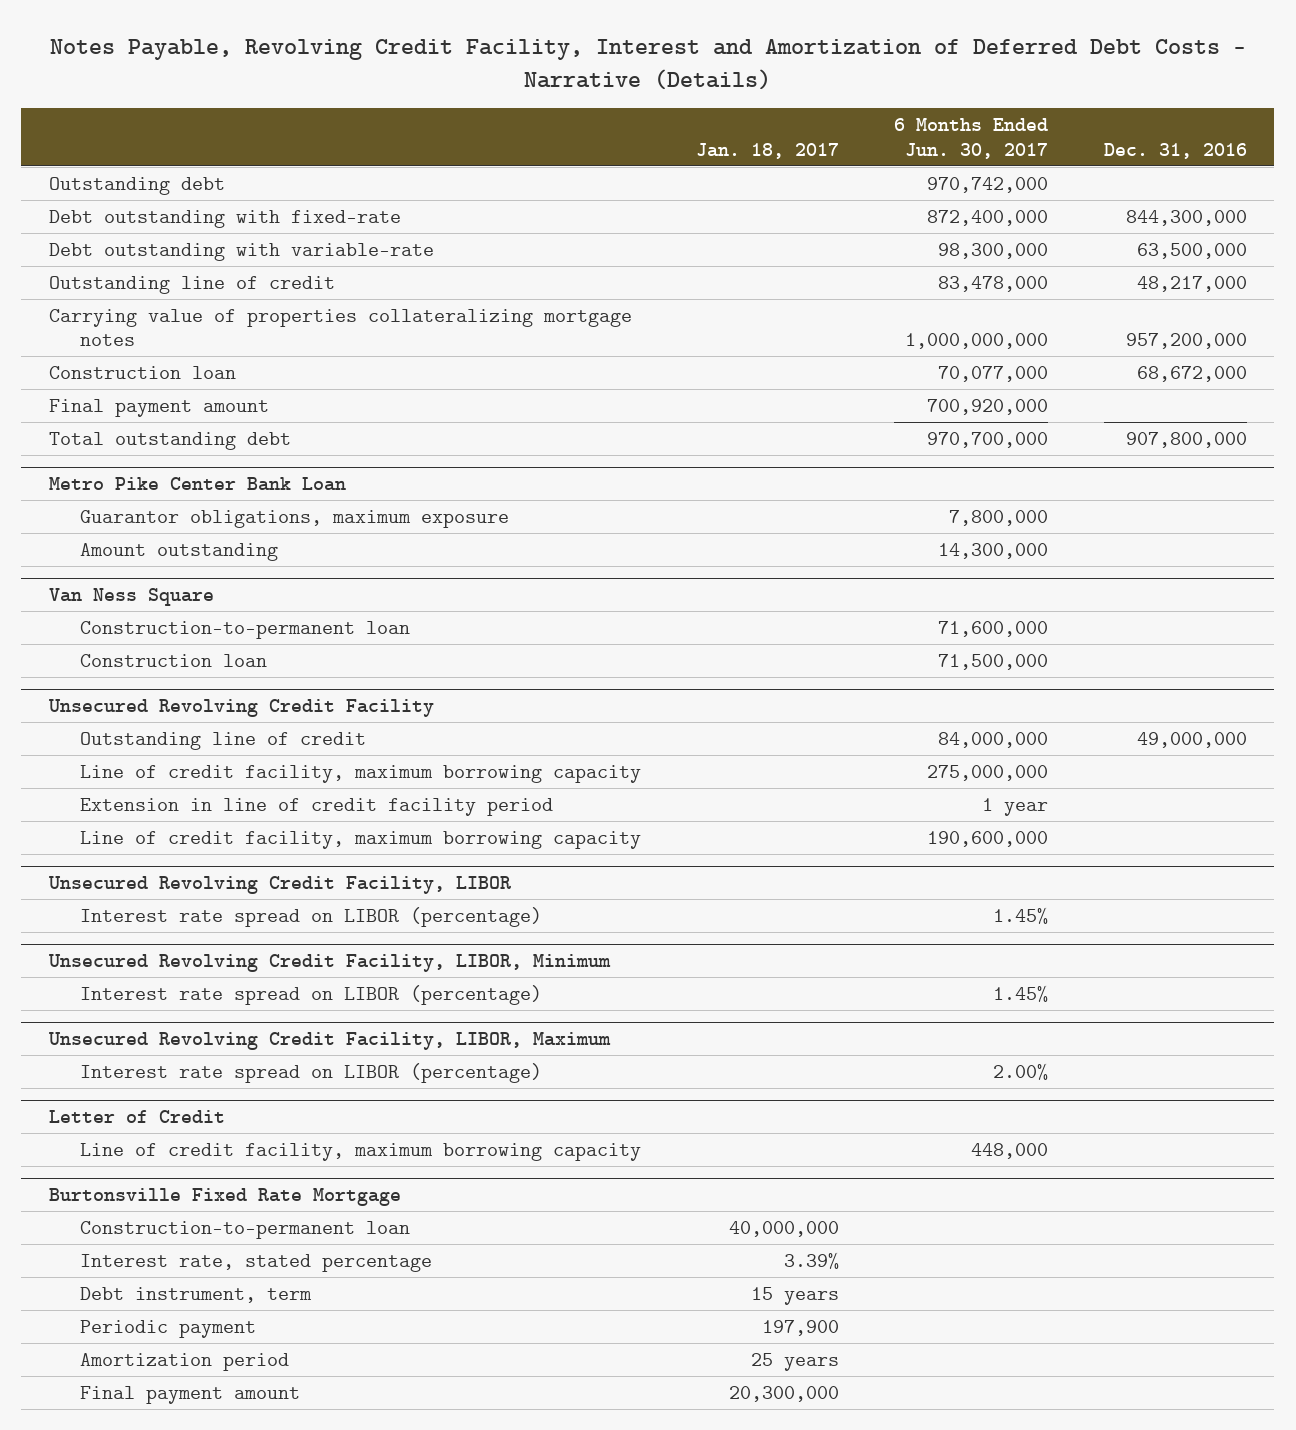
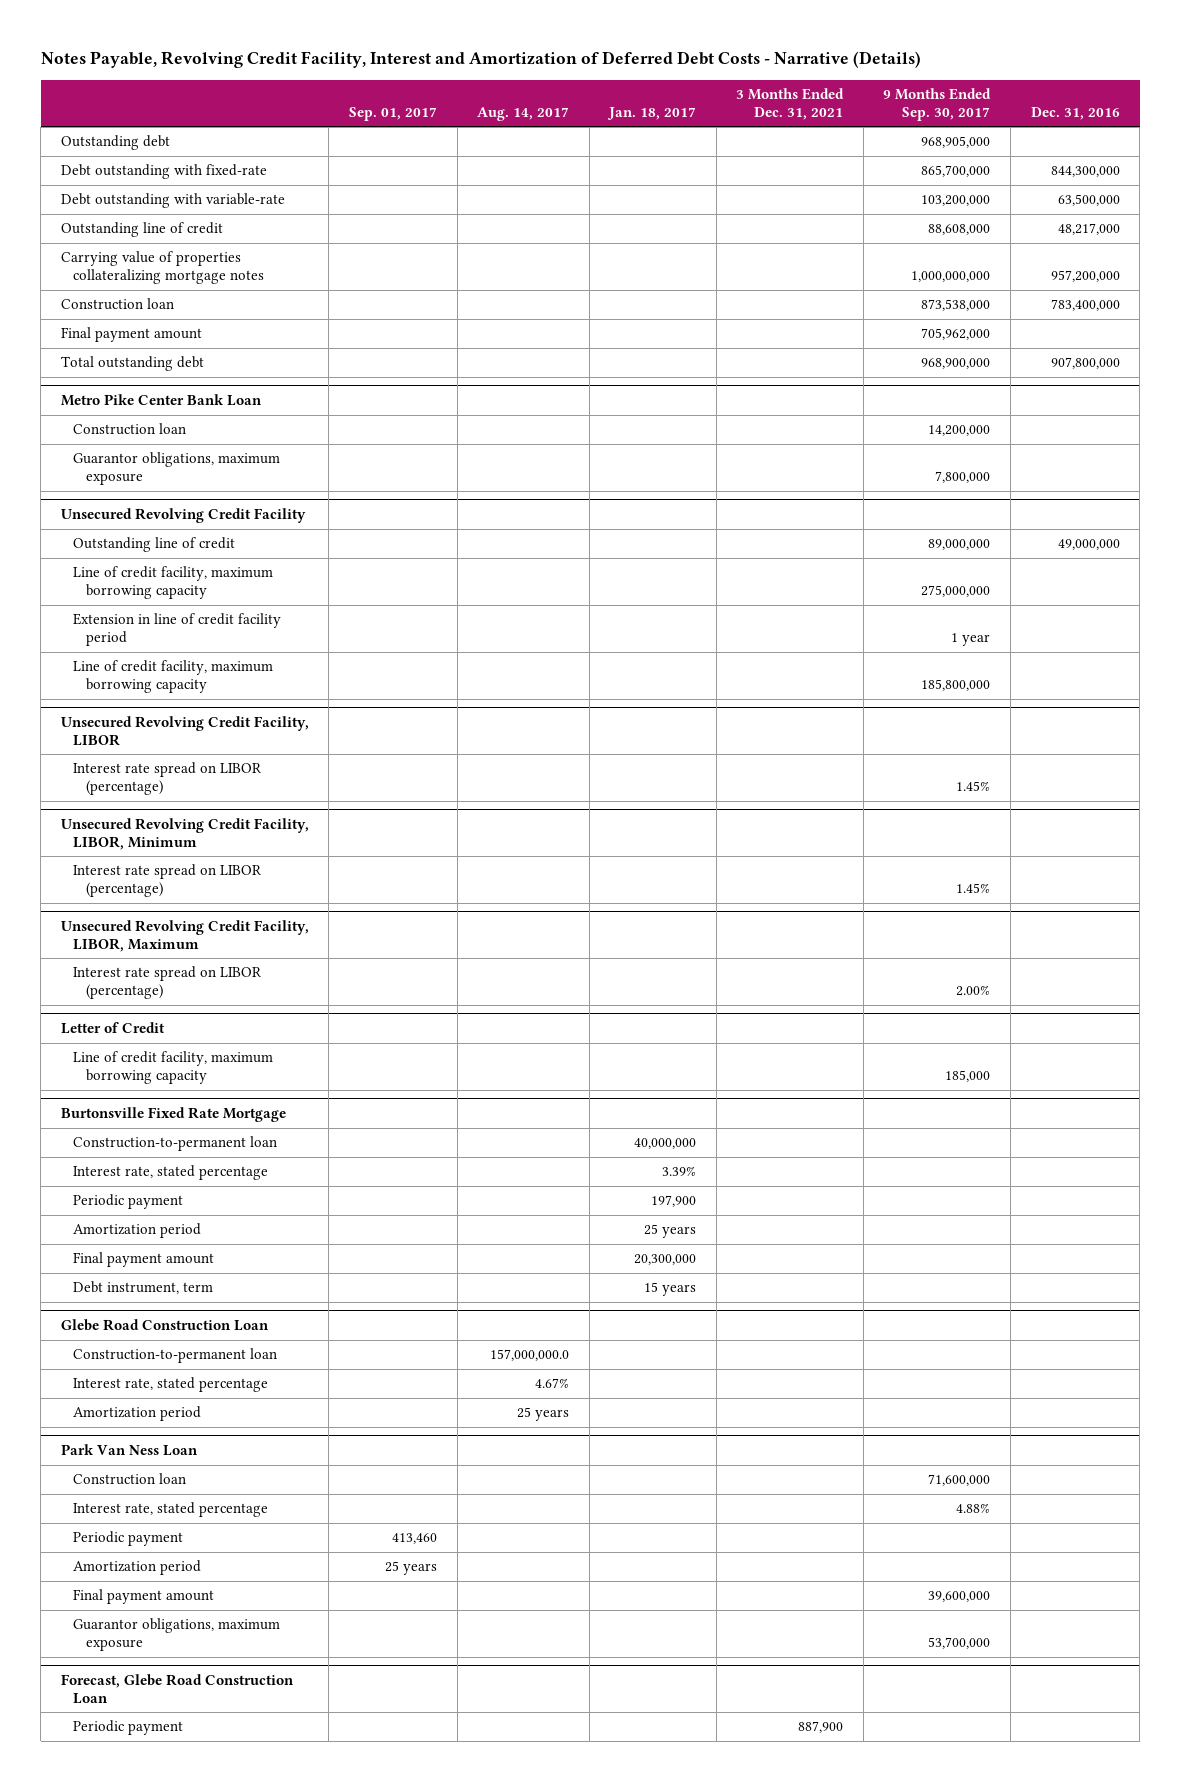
[894,118,1049,159] 6 Months Ended Jun. 30, 2017 -> none
none -> [348,106,437,121] Sep. 01, 2017
none -> [477,106,570,121] Aug. 14, 2017
none -> [736,87,845,120] 3 Months Ended Dec. 31, 2021
none -> [883,87,992,121] 9 Months Ended Sep. 30, 2017
[1136,365,1247,382] 68,672,000 -> [1050,299,1120,312] 783,400,000
none -> [73,423,187,436] Construction loan
[79,542,278,561] Amount outstanding -> none
[49,588,215,607] Van Ness Square -> none
[79,620,410,639] Construction-to-permanent loan -> none
[79,653,267,667] Construction loan -> none
[79,1286,312,1303] Debt instrument, term -> [73,1281,214,1295] Debt instrument, term
none -> [60,1319,269,1332] Glebe Road Construction Loan
none -> [73,1348,278,1364] Construction-to-permanent loan
none -> [73,1377,269,1393] Interest rate, stated percentage
none -> [73,1406,202,1422] Amortization period
none -> [60,1444,198,1457] Park Van Ness Loan
none -> [73,1473,187,1486] Construction loan
none -> [73,1502,269,1518] Interest rate, stated percentage
none -> [73,1531,184,1547] Periodic payment
none -> [73,1560,202,1576] Amortization period
none -> [73,1589,215,1605] Final payment amount
none -> [73,1618,281,1652] Guarantor obligations, maximum exposure
none -> [60,1674,294,1704] Forecast, Glebe Road Construction Loan
none -> [73,1720,184,1736] Periodic payment

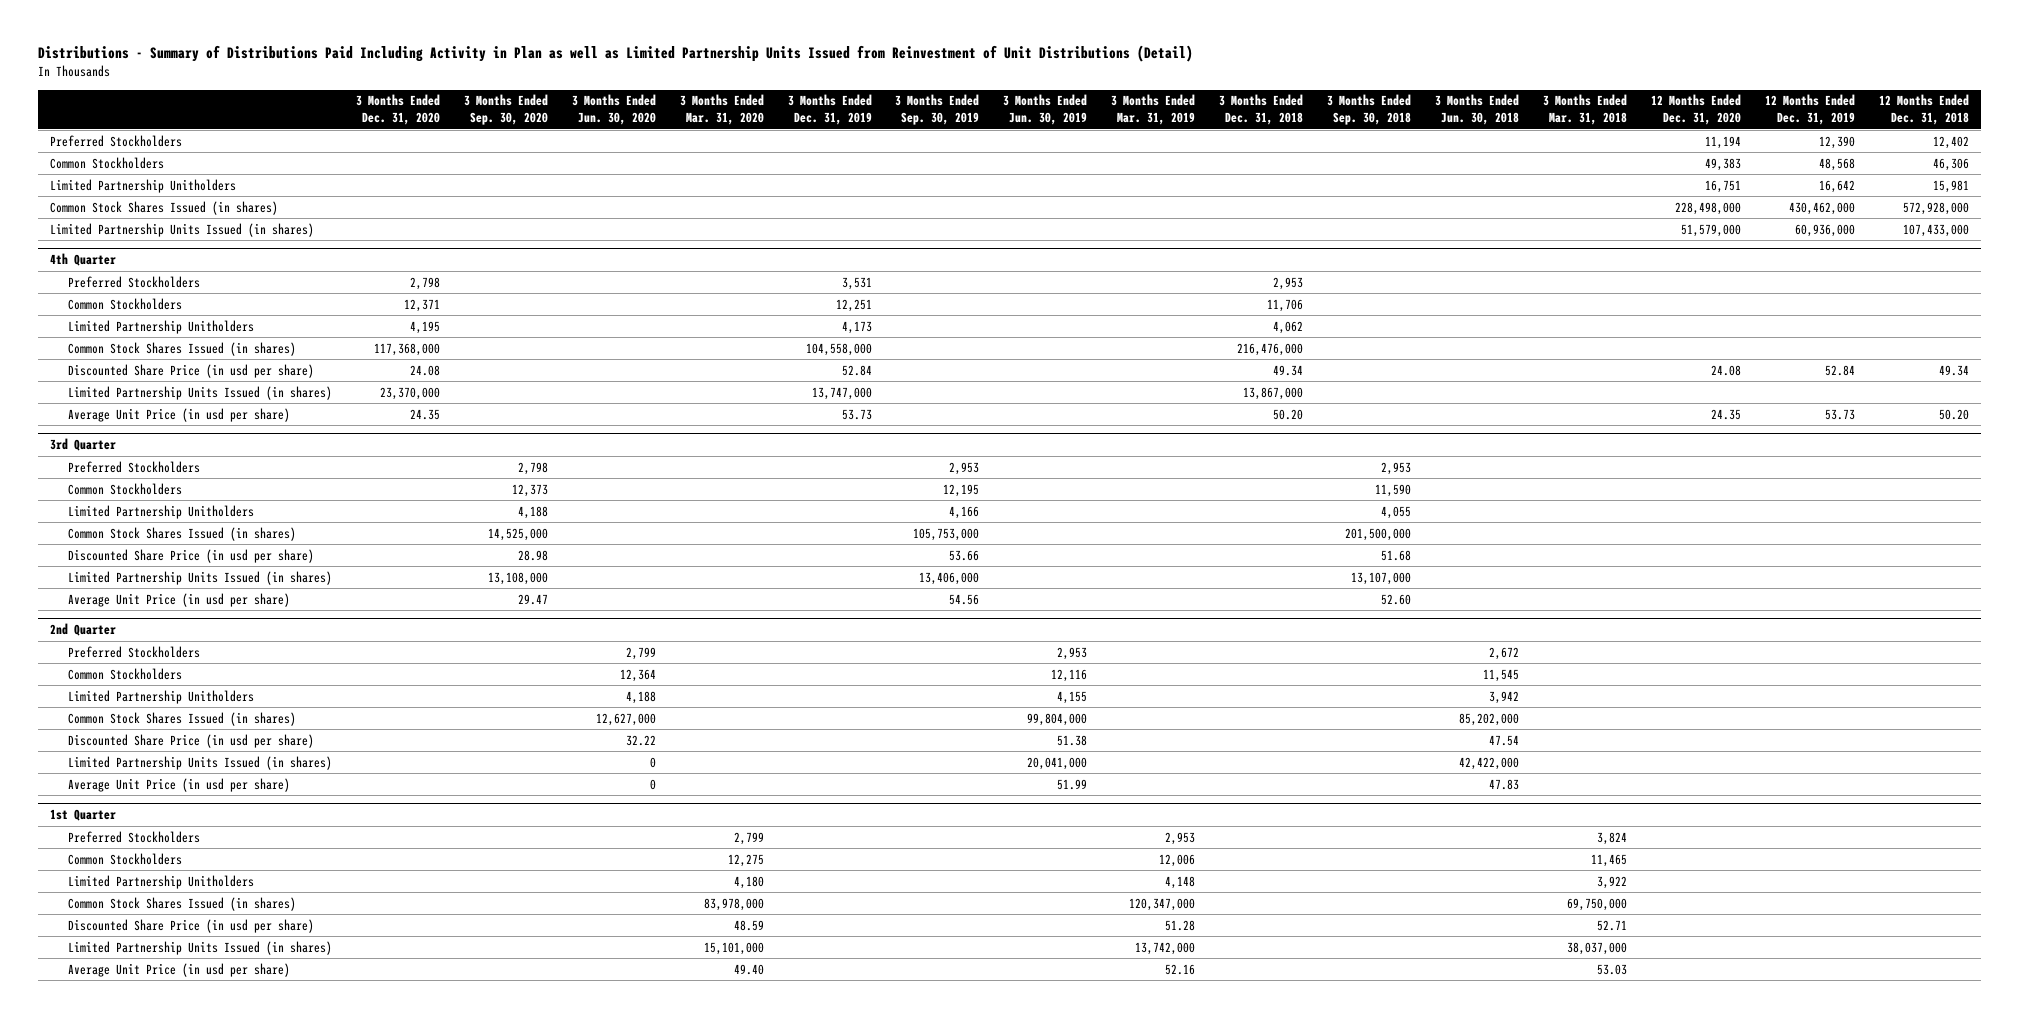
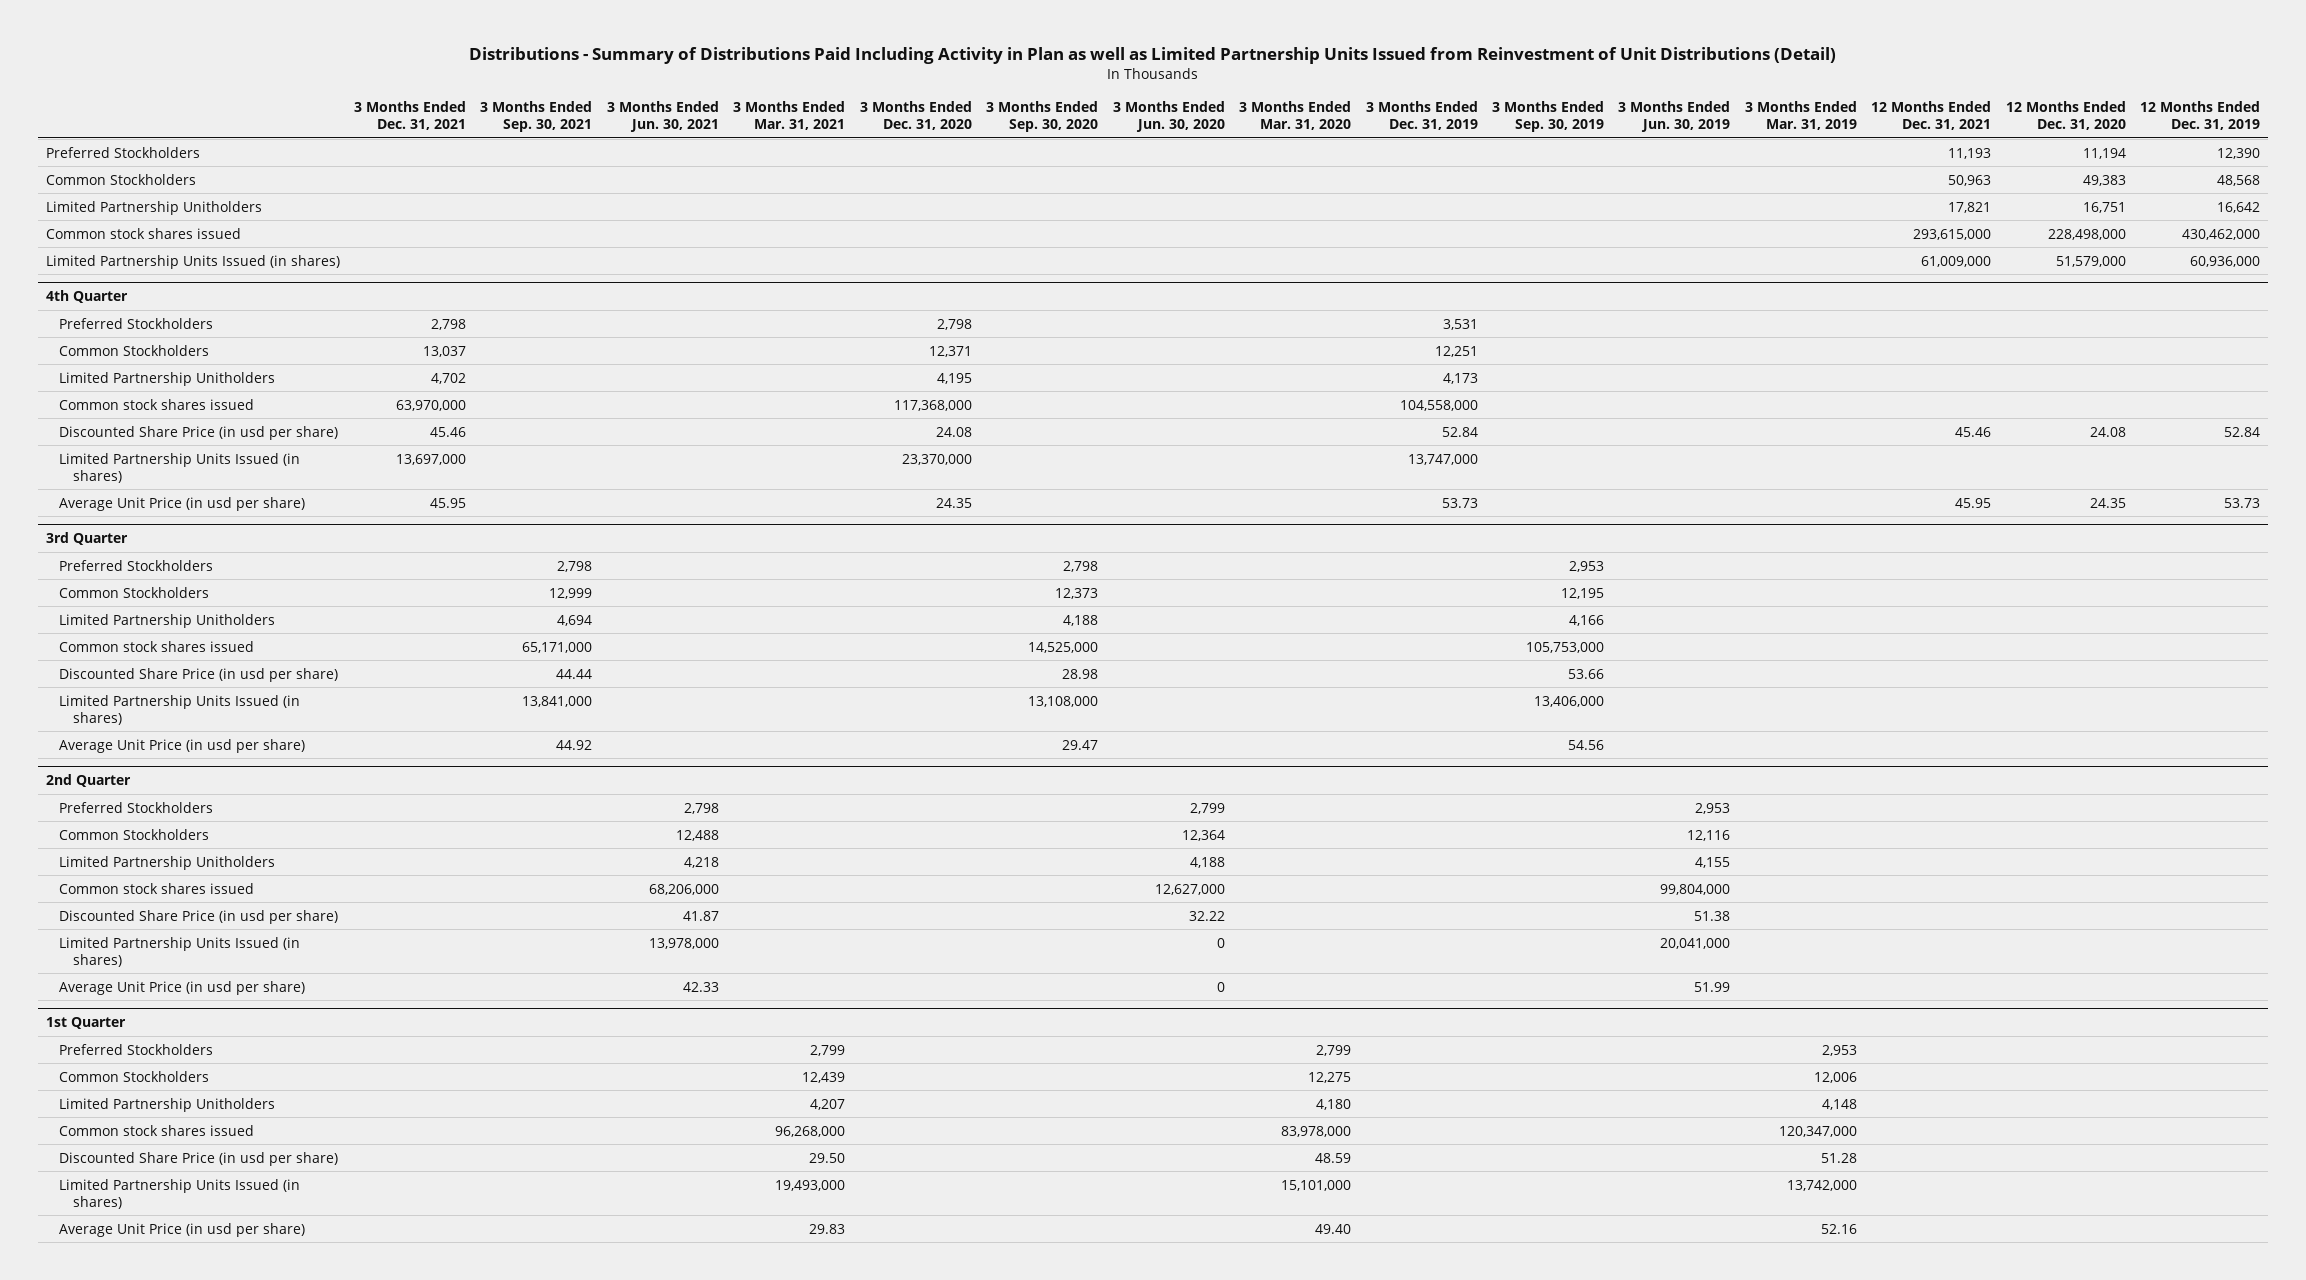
[1219,94,1304,126] 3 Months Ended Dec. 31, 2018 -> none
[1327,94,1412,126] 3 Months Ended Sep. 30, 2018 -> none
[1435,94,1520,126] 3 Months Ended Jun. 30, 2018 -> none
[1542,94,1627,126] 3 Months Ended Mar. 31, 2018 -> none
[1878,94,1969,126] 12 Months Ended Dec. 31, 2018 -> none
none -> [353,101,466,131] 3 Months Ended Dec. 31, 2021
none -> [480,101,593,133] 3 Months Ended Sep. 30, 2021
none -> [606,101,719,133] 3 Months Ended Jun. 30, 2021
none -> [733,101,846,131] 3 Months Ended Mar. 31, 2021
none -> [1871,101,1992,131] 12 Months Ended Dec. 31, 2021
[49,200,278,215] Common Stock Shares Issued (in shares) -> [45,227,241,239] Common stock shares issued
[68,341,297,356] Common Stock Shares Issued (in shares) -> [59,398,255,410] Common stock shares issued
[68,526,297,541] Common Stock Shares Issued (in shares) -> [59,640,255,652] Common stock shares issued
[68,711,297,726] Common Stock Shares Issued (in shares) -> [59,882,255,894] Common stock shares issued
[68,896,297,911] Common Stock Shares Issued (in shares) -> [59,1124,255,1136] Common stock shares issued

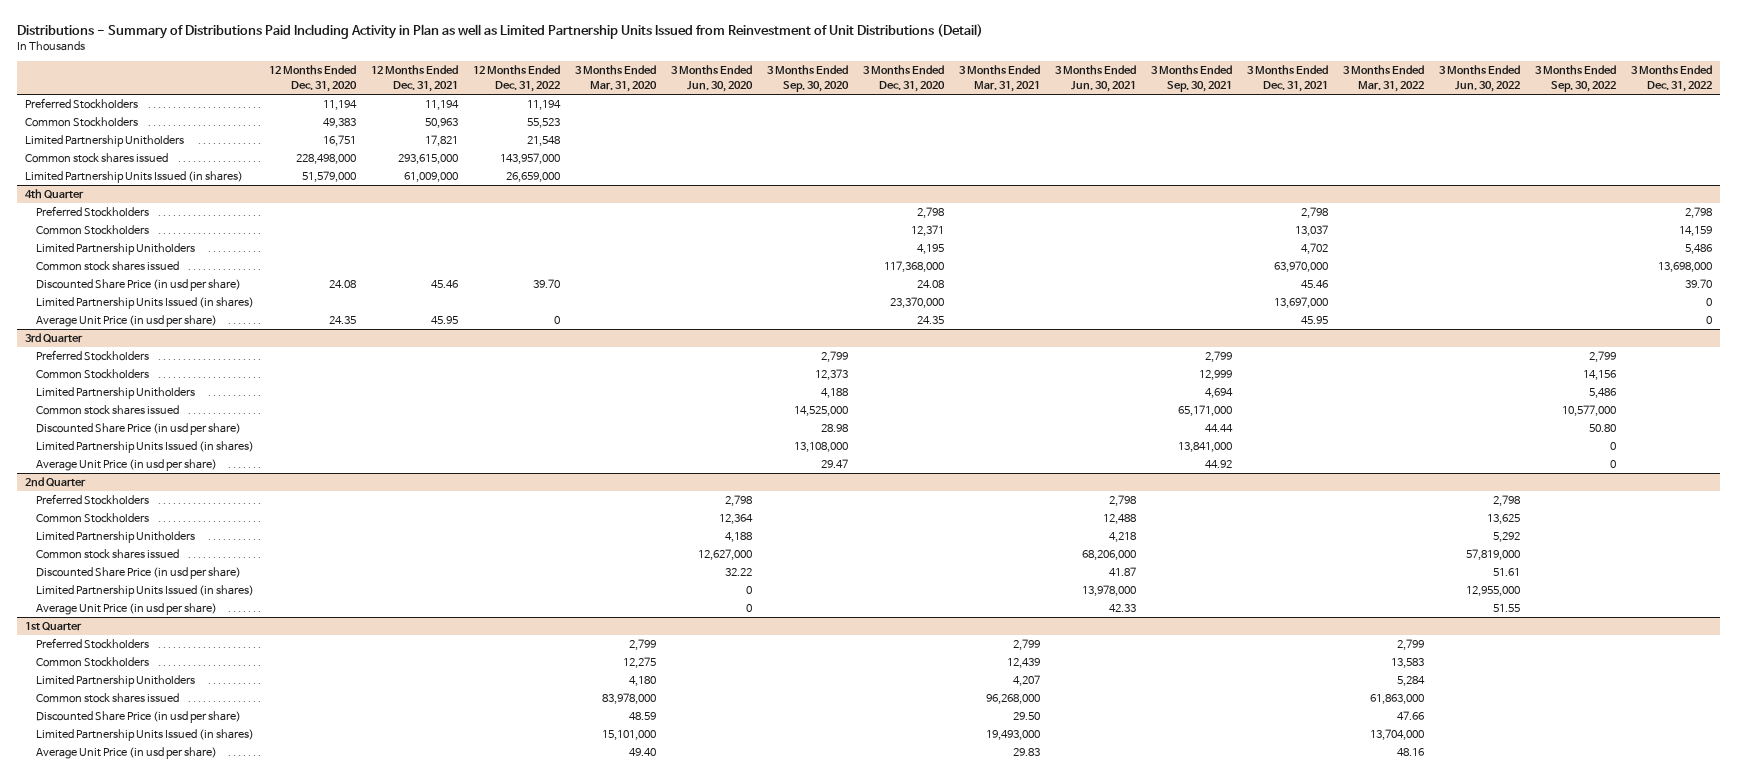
[1365,101,1478,131] 3 Months Ended Dec. 31, 2019 -> none
[1492,101,1605,133] 3 Months Ended Sep. 30, 2019 -> none
[1618,101,1731,133] 3 Months Ended Jun. 30, 2019 -> none
[1744,101,1857,131] 3 Months Ended Mar. 31, 2019 -> none
[2140,101,2261,131] 12 Months Ended Dec. 31, 2019 -> none
none -> [472,65,560,92] 12 Months Ended Dec. 31, 2022
none -> [1343,65,1425,92] 3 Months Ended Mar. 31, 2022
none -> [1439,65,1521,92] 3 Months Ended Jun. 30, 2022
none -> [1535,65,1617,92] 3 Months Ended Sep. 30, 2022
none -> [1631,65,1713,92] 3 Months Ended Dec. 31, 2022
[1948,147,1992,159] 11,193 -> [424,100,459,111] 11,194
[557,560,593,572] 2,798 -> [1205,351,1233,363] 2,799
[1063,560,1099,572] 2,798 -> [821,351,849,363] 2,799
[1189,802,1225,814] 2,799 -> [725,495,753,507] 2,798

